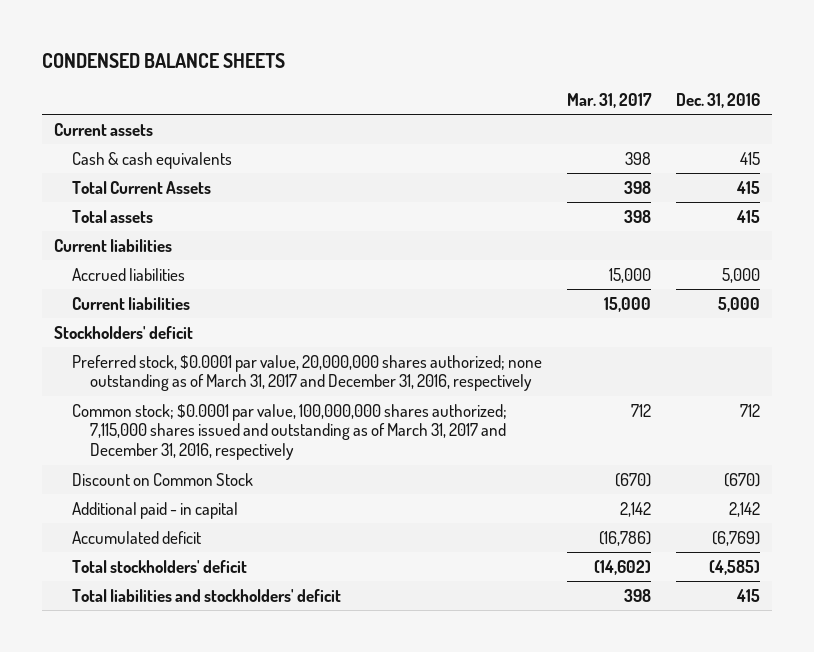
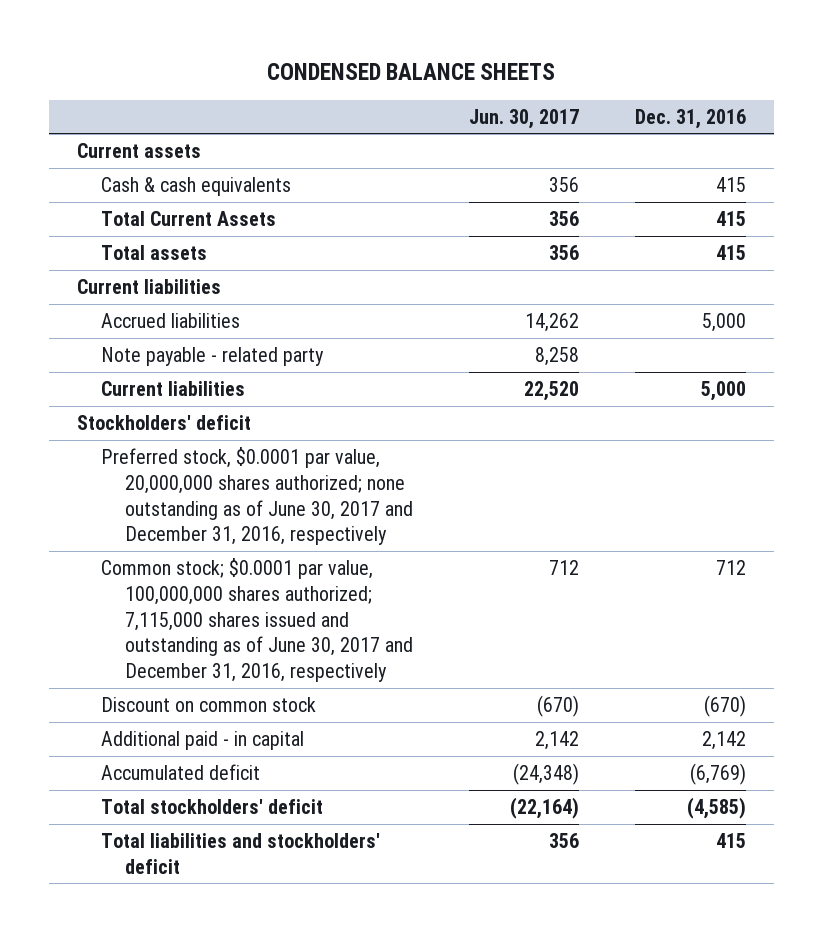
[566,92,652,108] Mar. 31, 2017 -> none
none -> [468,108,579,129] Jun. 30, 2017
none -> [100,346,324,366] Note payable - related party
[72,354,543,392] Preferred stock, $0.0001 par value, 20,000,000 shares authorized; none outstanding as of March 31, 2017 and December 31, 2016, respectively -> [100,446,413,546] Preferred stock, $0.0001 par value, 20,000,000 shares authorized; none outstanding as of June 30, 2017 and December 31, 2016, respectively
[72,403,508,461] Common stock; $0.0001 par value, 100,000,000 shares authorized; 7,115,000 shares issued and outstanding as of March 31, 2017 and December 31, 2016, respectively -> [100,557,413,683] Common stock; $0.0001 par value, 100,000,000 shares authorized; 7,115,000 shares issued and outstanding as of June 30, 2017 and December 31, 2016, respectively
[72,472,254,486] Discount on Common Stock -> [100,696,316,712] Discount on common stock

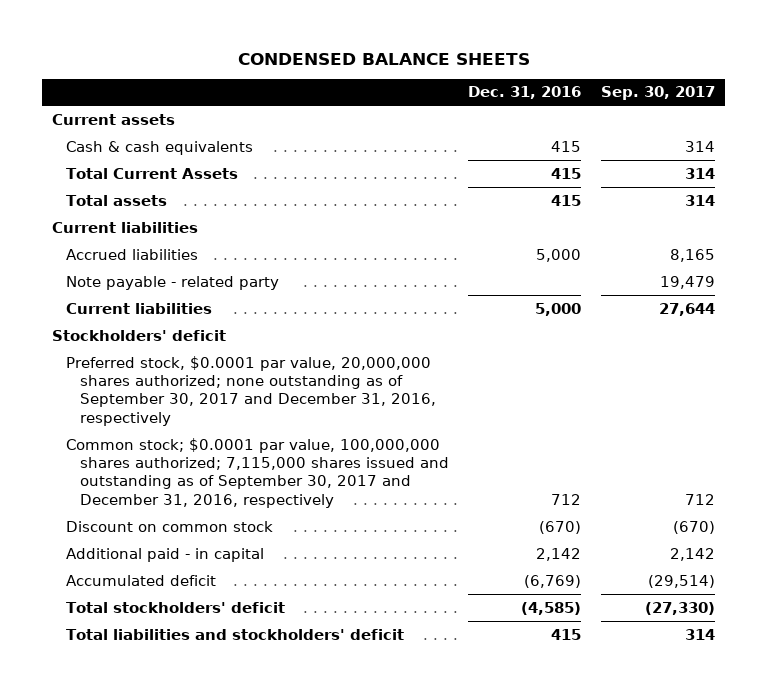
[468,108,579,129] Jun. 30, 2017 -> none
none -> [601,86,716,101] Sep. 30, 2017
[100,446,413,546] Preferred stock, $0.0001 par value, 20,000,000 shares authorized; none outstanding as of June 30, 2017 and December 31, 2016, respectively -> [65,355,436,426] Preferred stock, $0.0001 par value, 20,000,000 shares authorized; none outstanding as of September 30, 2017 and December 31, 2016, respectively
[100,557,413,683] Common stock; $0.0001 par value, 100,000,000 shares authorized; 7,115,000 shares issued and outstanding as of June 30, 2017 and December 31, 2016, respectively -> [65,437,449,508] Common stock; $0.0001 par value, 100,000,000 shares authorized; 7,115,000 shares issued and outstanding as of September 30, 2017 and December 31, 2016, respectively

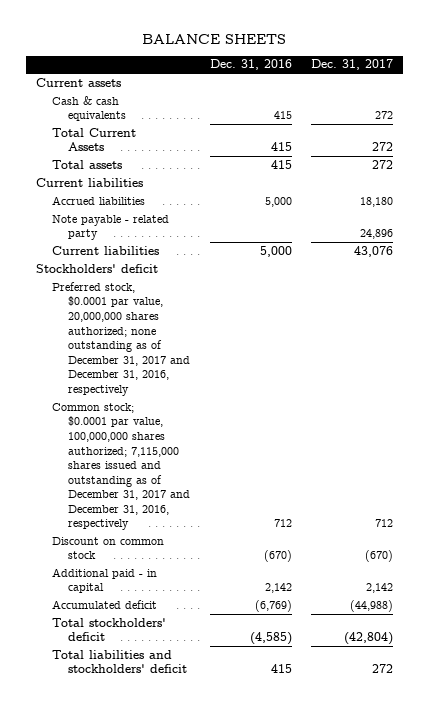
[237,52,530,65] CONDENSED BALANCE SHEETS -> [142,33,287,44] BALANCE SHEETS
[601,86,716,101] Sep. 30, 2017 -> none
none -> [311,59,394,71] Dec. 31, 2017
[65,355,436,426] Preferred stock, $0.0001 par value, 20,000,000 shares authorized; none outstanding as of September 30, 2017 and December 31, 2016, respectively -> [51,281,190,396] Preferred stock, $0.0001 par value, 20,000,000 shares authorized; none outstanding as of December 31, 2017 and December 31, 2016, respectively
[65,437,449,508] Common stock; $0.0001 par value, 100,000,000 shares authorized; 7,115,000 shares issued and outstanding as of September 30, 2017 and December 31, 2016, respectively -> [51,402,190,531] Common stock; $0.0001 par value, 100,000,000 shares authorized; 7,115,000 shares issued and outstanding as of December 31, 2017 and December 31, 2016, respectively

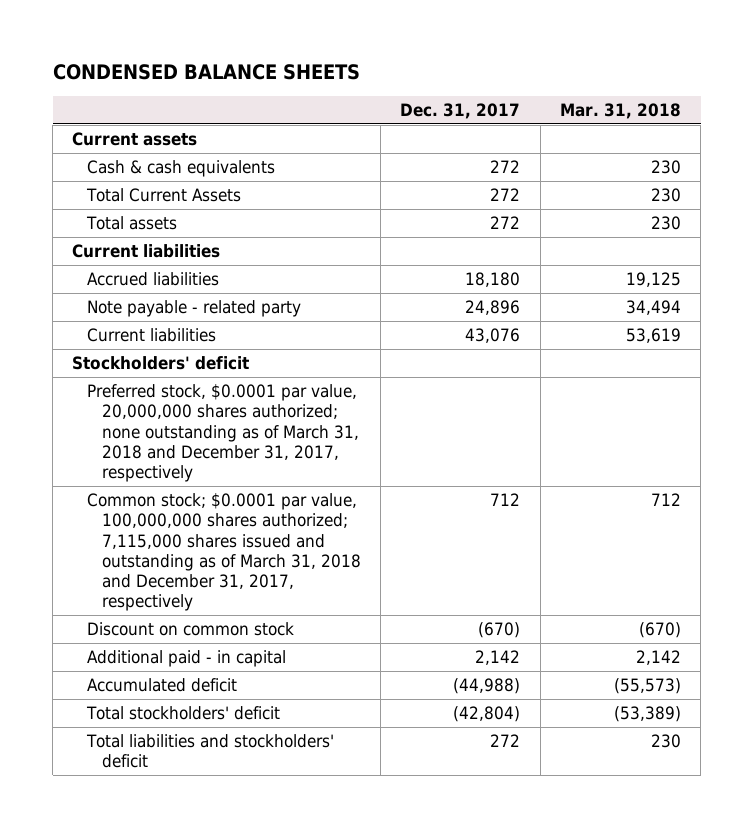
[142,33,287,44] BALANCE SHEETS -> [52,63,360,80] CONDENSED BALANCE SHEETS
[209,59,292,71] Dec. 31, 2016 -> none
none -> [559,102,681,119] Mar. 31, 2018
[51,281,190,396] Preferred stock, $0.0001 par value, 20,000,000 shares authorized; none outstanding as of December 31, 2017 and December 31, 2016, respectively -> [87,384,359,483] Preferred stock, $0.0001 par value, 20,000,000 shares authorized; none outstanding as of March 31, 2018 and December 31, 2017, respectively
[51,402,190,531] Common stock; $0.0001 par value, 100,000,000 shares authorized; 7,115,000 shares issued and outstanding as of December 31, 2017 and December 31, 2016, respectively -> [87,493,361,612] Common stock; $0.0001 par value, 100,000,000 shares authorized; 7,115,000 shares issued and outstanding as of March 31, 2018 and December 31, 2017, respectively

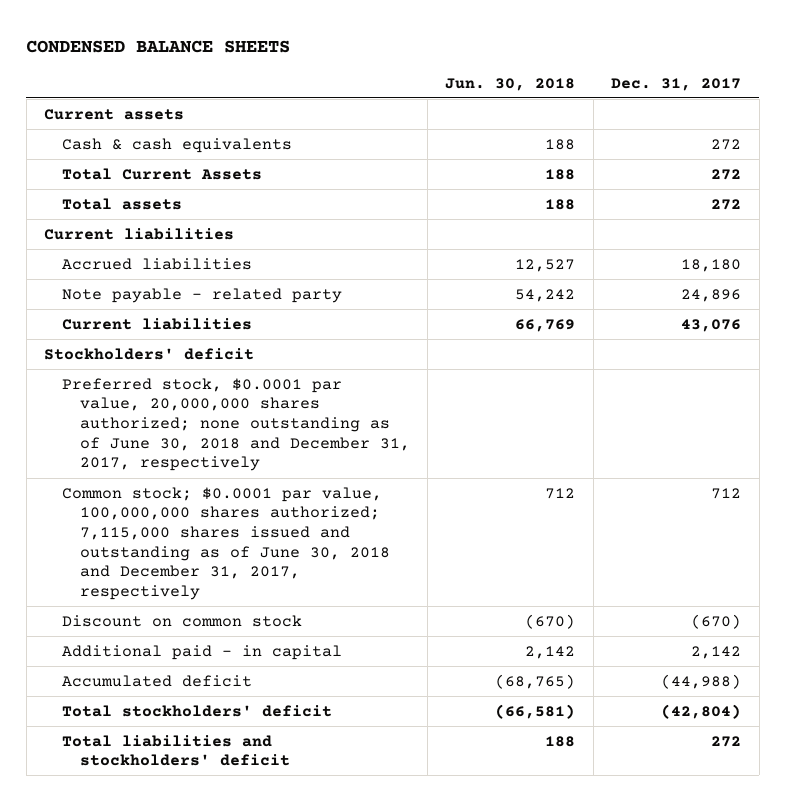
[559,102,681,119] Mar. 31, 2018 -> none
none -> [445,77,576,91] Jun. 30, 2018
[87,384,359,483] Preferred stock, $0.0001 par value, 20,000,000 shares authorized; none outstanding as of March 31, 2018 and December 31, 2017, respectively -> [61,377,410,472] Preferred stock, $0.0001 par value, 20,000,000 shares authorized; none outstanding as of June 30, 2018 and December 31, 2017, respectively
[87,493,361,612] Common stock; $0.0001 par value, 100,000,000 shares authorized; 7,115,000 shares issued and outstanding as of March 31, 2018 and December 31, 2017, respectively -> [61,486,390,601] Common stock; $0.0001 par value, 100,000,000 shares authorized; 7,115,000 shares issued and outstanding as of June 30, 2018 and December 31, 2017, respectively

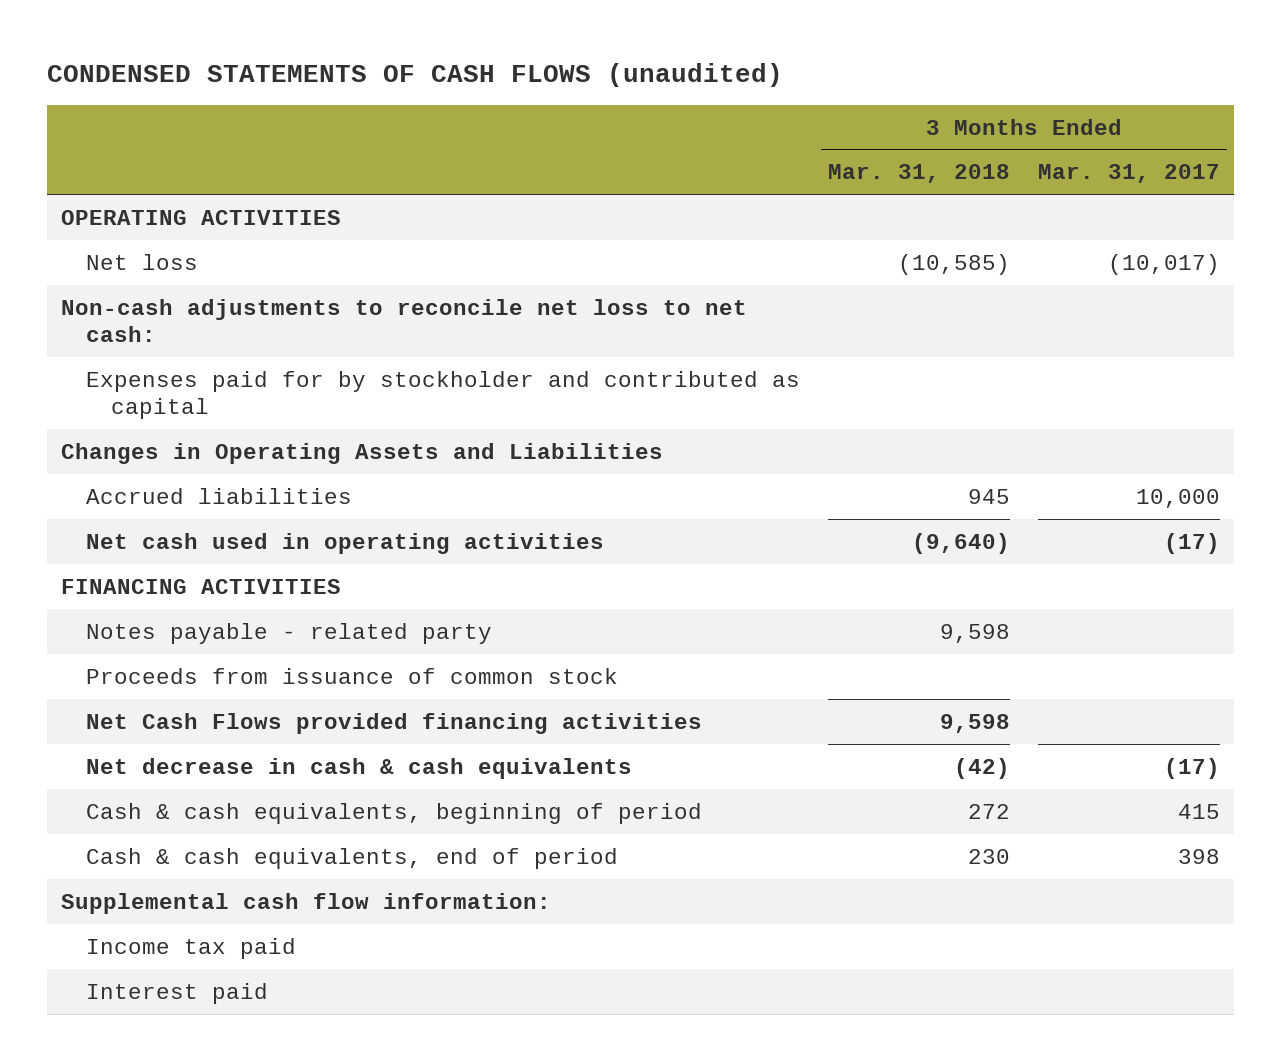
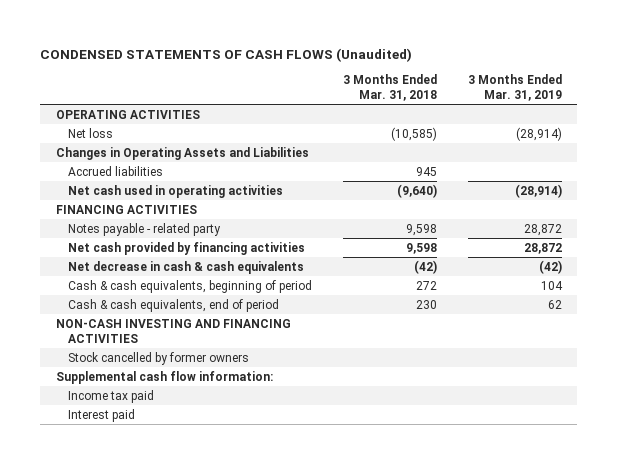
[46,62,783,87] CONDENSED STATEMENTS OF CASH FLOWS (unaudited) -> [40,47,413,62] CONDENSED STATEMENTS OF CASH FLOWS (Unaudited)
[1038,164,1221,184] Mar. 31, 2017 -> none
none -> [467,74,562,102] 3 Months Ended Mar. 31, 2019
[60,298,747,343] Non-cash adjustments to reconcile net loss to net cash: -> none
[85,370,800,420] Expenses paid for by stockholder and contributed as capital -> none
[85,667,618,684] Proceeds from issuance of common stock -> none
[85,712,702,734] Net Cash Flows provided financing activities -> [67,241,305,255] Net cash provided by financing activities
none -> [55,318,291,343] NON-CASH INVESTING AND FINANCING ACTIVITIES
none -> [67,351,249,365] Stock cancelled by former owners

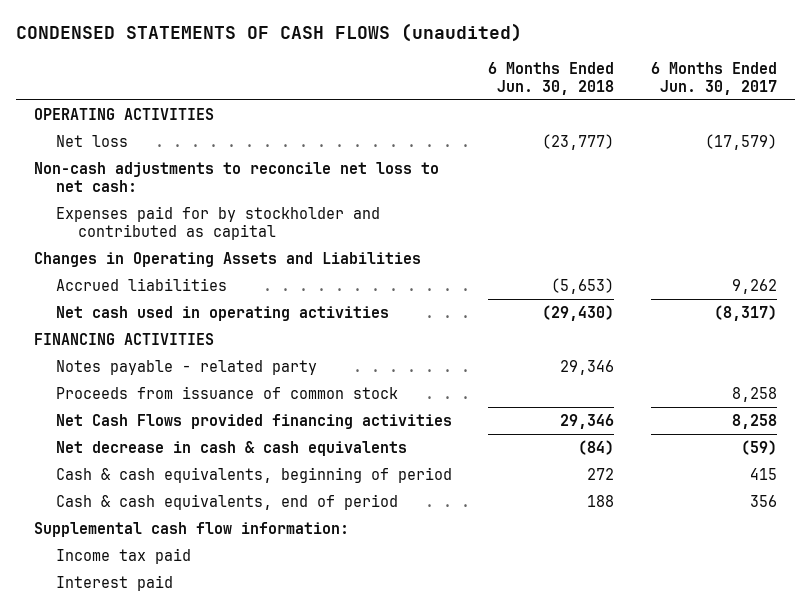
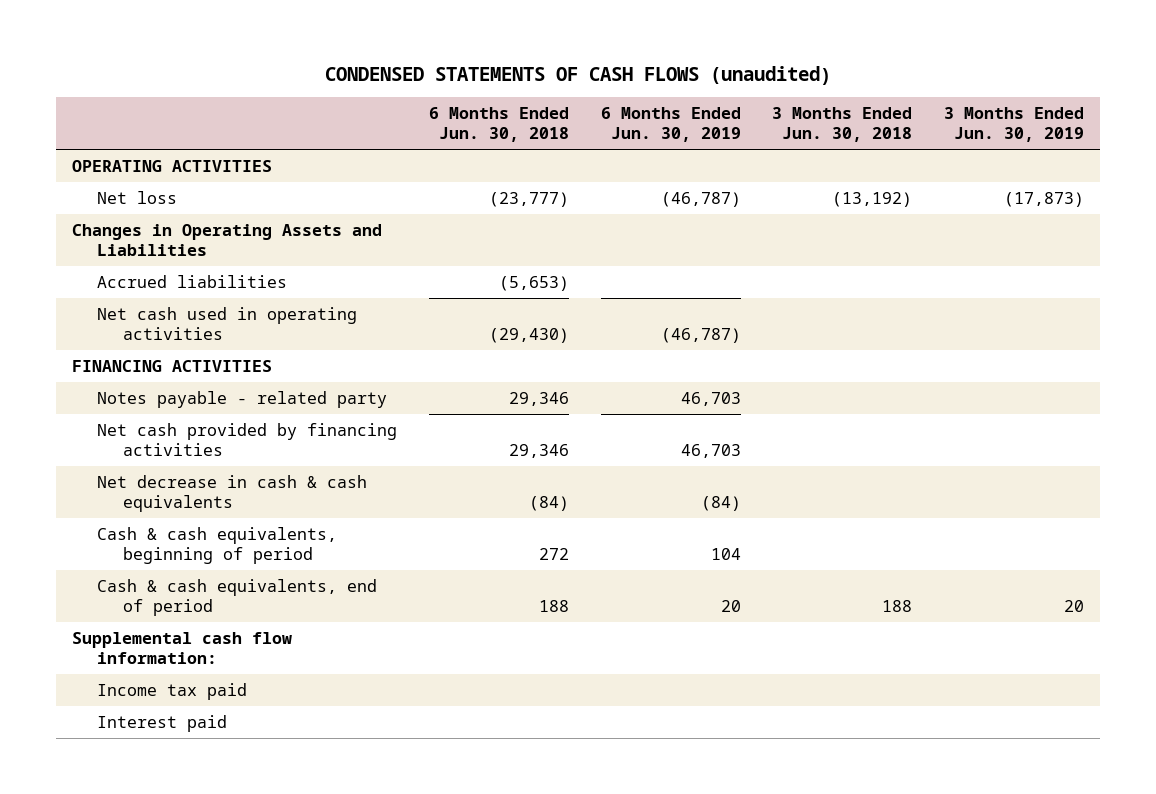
[651,61,778,95] 6 Months Ended Jun. 30, 2017 -> none
none -> [600,107,741,143] 6 Months Ended Jun. 30, 2019
none -> [772,107,913,143] 3 Months Ended Jun. 30, 2018
none -> [944,107,1085,143] 3 Months Ended Jun. 30, 2019
[33,162,439,193] Non-cash adjustments to reconcile net loss to net cash: -> none
[55,206,380,241] Expenses paid for by stockholder and contributed as capital -> none
[55,386,398,400] Proceeds from issuance of common stock -> none
[55,414,452,430] Net Cash Flows provided financing activities -> [97,422,398,456] Net cash provided by financing activities

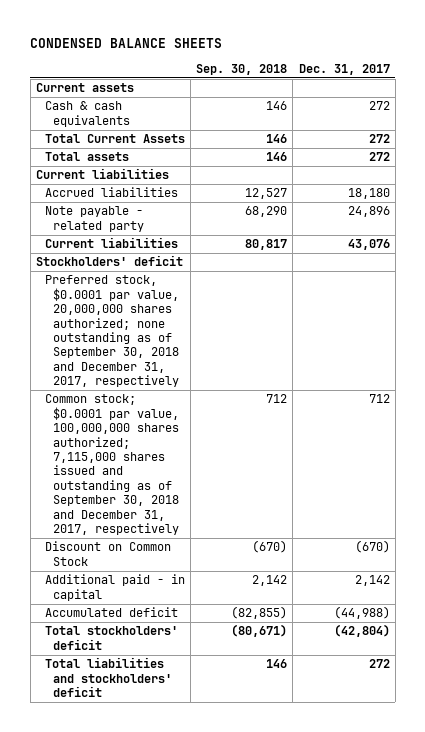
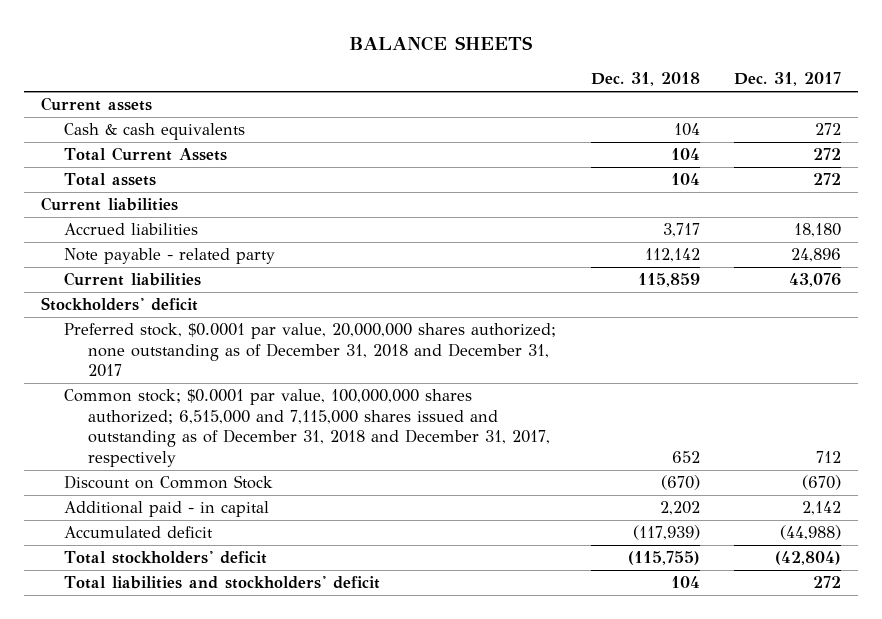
[30,37,223,48] CONDENSED BALANCE SHEETS -> [348,35,533,51] BALANCE SHEETS
[196,63,288,75] Sep. 30, 2018 -> none
none -> [590,72,700,87] Dec. 31, 2018
[44,275,180,388] Preferred stock, $0.0001 par value, 20,000,000 shares authorized; none outstanding as of September 30, 2018 and December 31, 2017, respectively -> [64,323,557,378] Preferred stock, $0.0001 par value, 20,000,000 shares authorized; none outstanding as of December 31, 2018 and December 31, 2017
[44,394,180,535] Common stock; $0.0001 par value, 100,000,000 shares authorized; 7,115,000 shares issued and outstanding as of September 30, 2018 and December 31, 2017, respectively -> [64,389,550,467] Common stock; $0.0001 par value, 100,000,000 shares authorized; 6,515,000 and 7,115,000 shares issued and outstanding as of December 31, 2018 and December 31, 2017, respectively

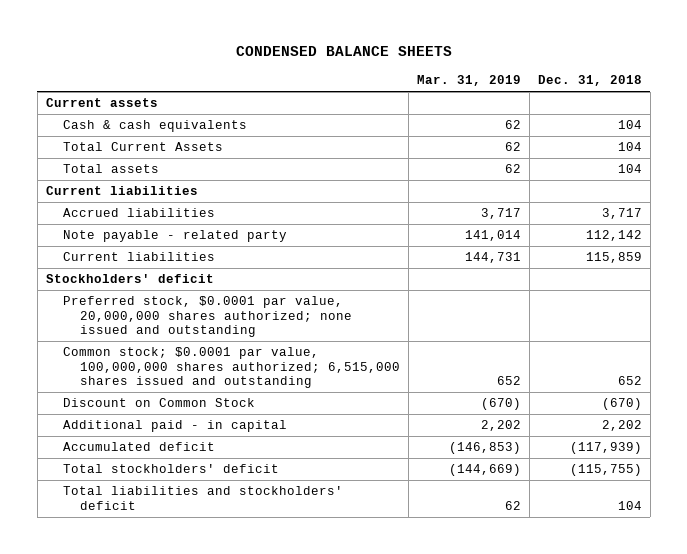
[348,35,533,51] BALANCE SHEETS -> [235,46,452,57] CONDENSED BALANCE SHEETS
[733,72,841,87] Dec. 31, 2017 -> none
none -> [416,75,521,87] Mar. 31, 2019
[64,323,557,378] Preferred stock, $0.0001 par value, 20,000,000 shares authorized; none outstanding as of December 31, 2018 and December 31, 2017 -> [62,296,352,338] Preferred stock, $0.0001 par value, 20,000,000 shares authorized; none issued and outstanding
[64,389,550,467] Common stock; $0.0001 par value, 100,000,000 shares authorized; 6,515,000 and 7,115,000 shares issued and outstanding as of December 31, 2018 and December 31, 2017, respectively -> [62,347,400,389] Common stock; $0.0001 par value, 100,000,000 shares authorized; 6,515,000 shares issued and outstanding

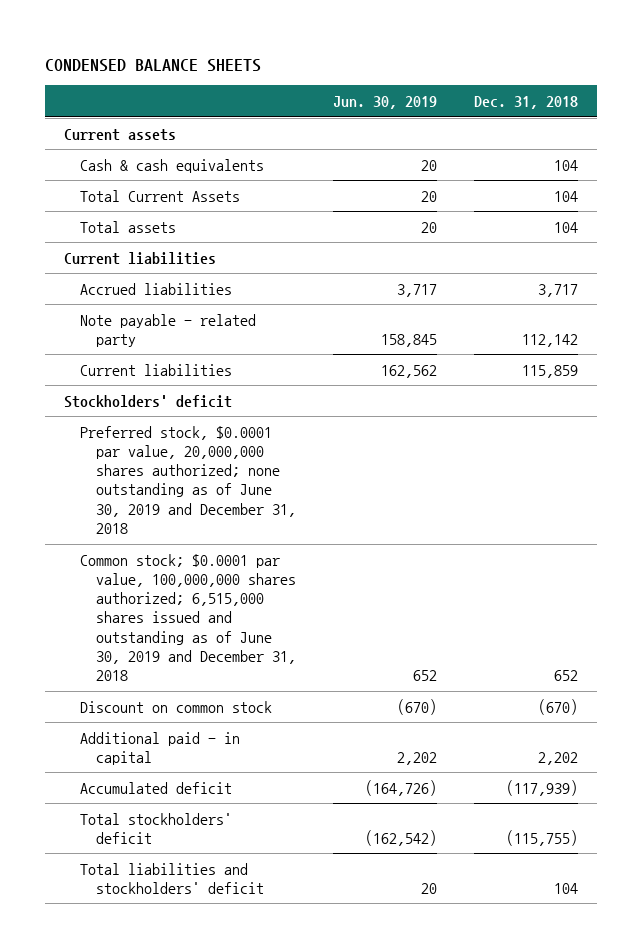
[416,75,521,87] Mar. 31, 2019 -> none
none -> [333,96,438,110] Jun. 30, 2019
[62,296,352,338] Preferred stock, $0.0001 par value, 20,000,000 shares authorized; none issued and outstanding -> [80,425,297,535] Preferred stock, $0.0001 par value, 20,000,000 shares authorized; none outstanding as of June 30, 2019 and December 31, 2018
[62,347,400,389] Common stock; $0.0001 par value, 100,000,000 shares authorized; 6,515,000 shares issued and outstanding -> [80,553,297,682] Common stock; $0.0001 par value, 100,000,000 shares authorized; 6,515,000 shares issued and outstanding as of June 30, 2019 and December 31, 2018
[62,398,255,408] Discount on Common Stock -> [80,700,273,713] Discount on common stock

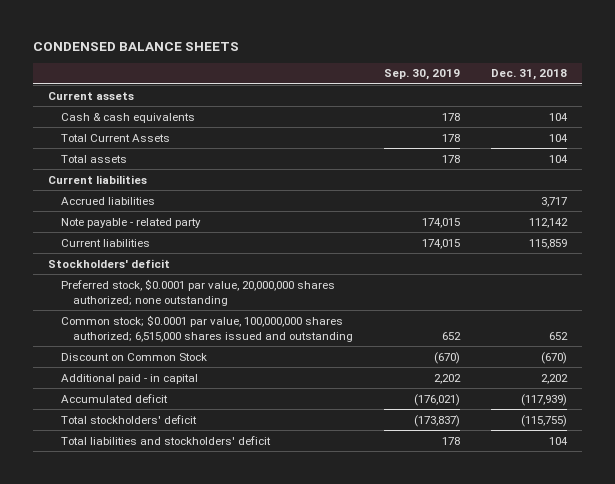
[333,96,438,110] Jun. 30, 2019 -> none
none -> [384,69,461,81] Sep. 30, 2019
[80,425,297,535] Preferred stock, $0.0001 par value, 20,000,000 shares authorized; none outstanding as of June 30, 2019 and December 31, 2018 -> [60,278,335,306] Preferred stock, $0.0001 par value, 20,000,000 shares authorized; none outstanding
[80,553,297,682] Common stock; $0.0001 par value, 100,000,000 shares authorized; 6,515,000 shares issued and outstanding as of June 30, 2019 and December 31, 2018 -> [60,314,354,342] Common stock; $0.0001 par value, 100,000,000 shares authorized; 6,515,000 shares issued and outstanding
[80,700,273,713] Discount on common stock -> [60,352,207,361] Discount on Common Stock

